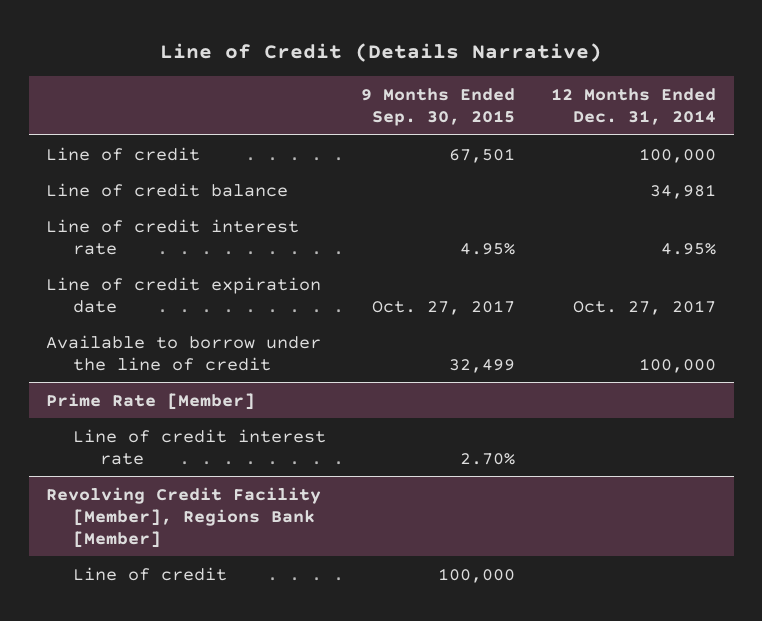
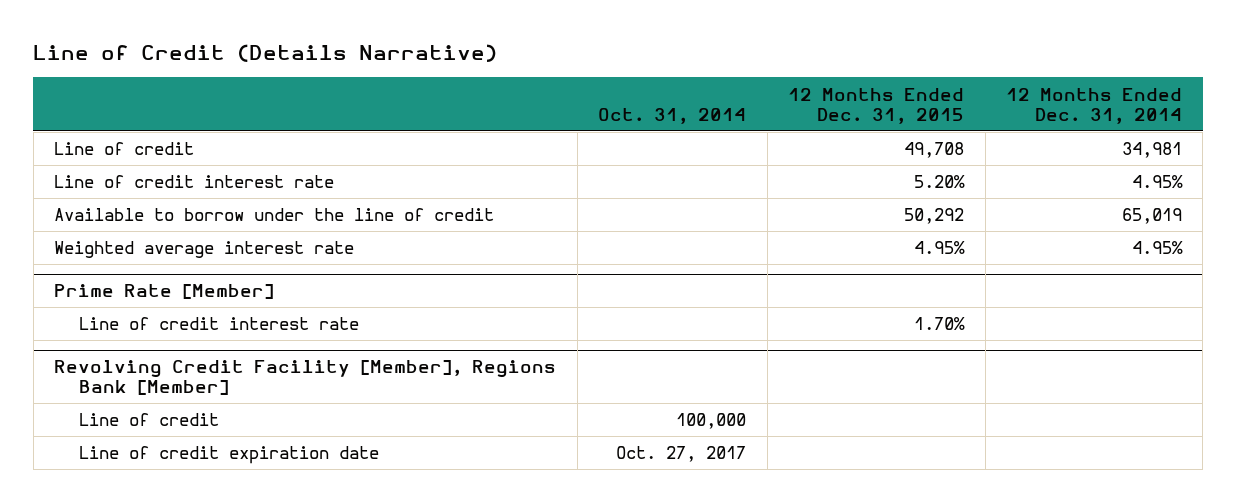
[361,87,516,127] 9 Months Ended Sep. 30, 2015 -> none
none -> [598,107,747,124] Oct. 31, 2014
none -> [788,87,965,124] 12 Months Ended Dec. 31, 2015
[46,182,289,197] Line of credit balance -> none
[638,147,716,163] 100,000 -> [1121,142,1182,159] 34,981
[46,276,322,313] Line of credit expiration date -> none
[638,357,716,373] 100,000 -> [1121,208,1182,225] 65,019
none -> [54,241,355,259] Weighted average interest rate
none -> [78,446,379,465] Line of credit expiration date

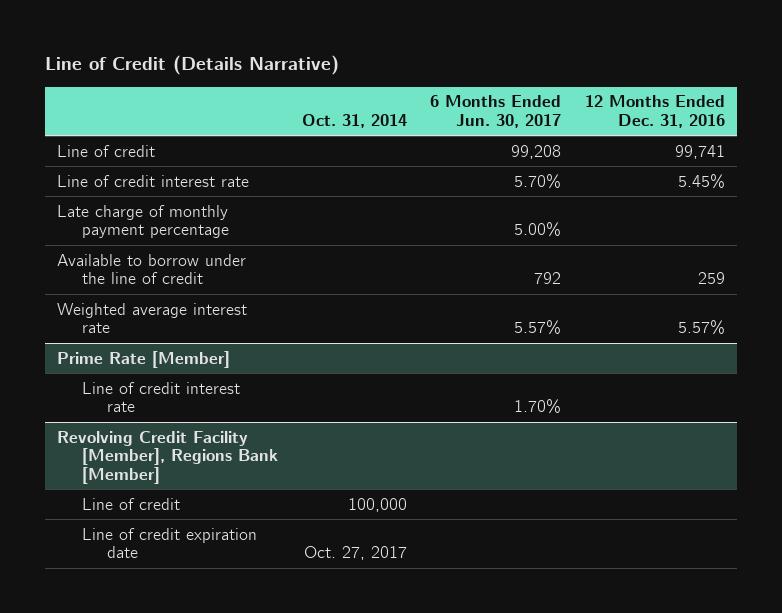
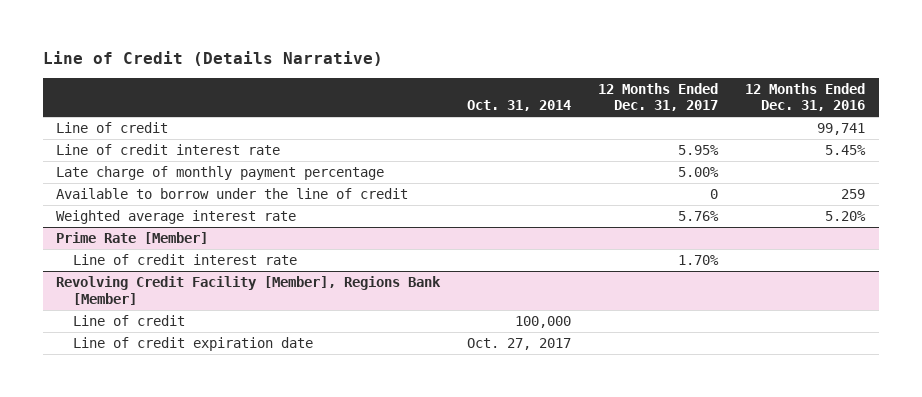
[430,95,562,128] 6 Months Ended Jun. 30, 2017 -> none
none -> [598,82,719,112] 12 Months Ended Dec. 31, 2017
[678,320,726,336] 5.57% -> [825,211,867,222] 5.20%

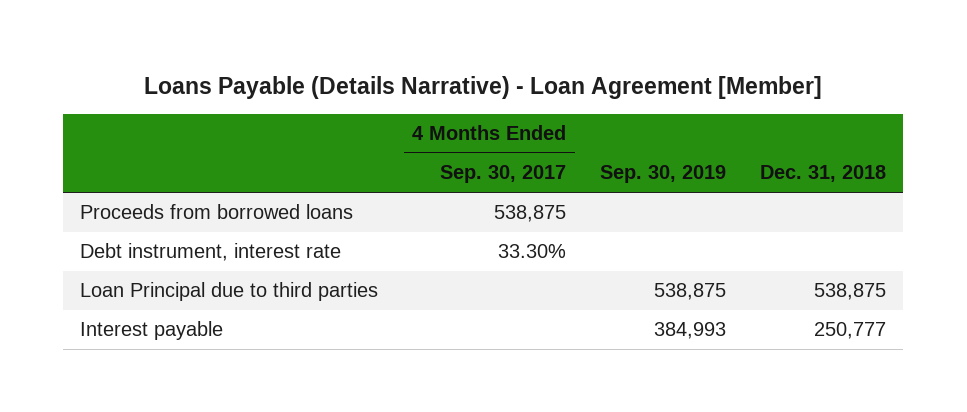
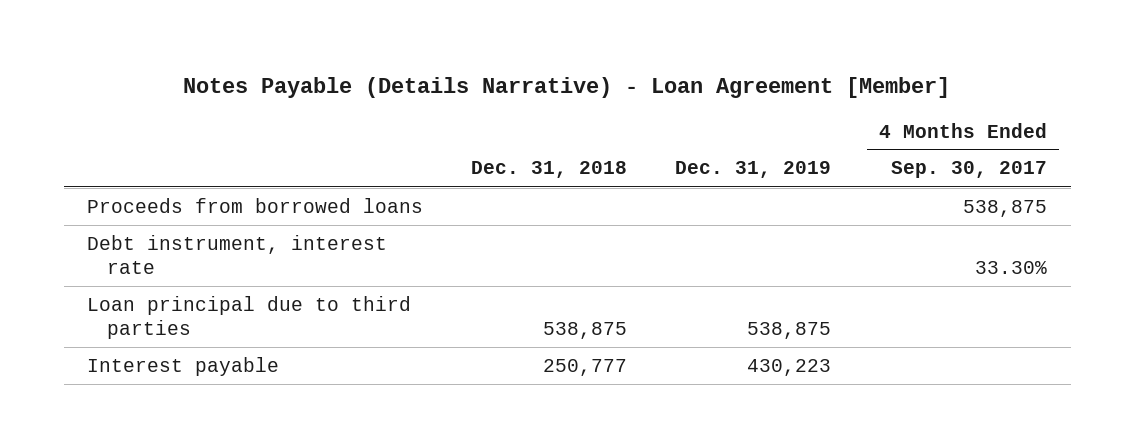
[144,75,823,99] Loans Payable (Details Narrative) - Loan Agreement [Member] -> [183,77,951,99] Notes Payable (Details Narrative) - Loan Agreement [Member]
[600,165,727,184] Sep. 30, 2019 -> none
none -> [674,161,831,179] Dec. 31, 2019
[80,282,379,302] Loan Principal due to third parties -> [87,295,412,339] Loan principal due to third parties

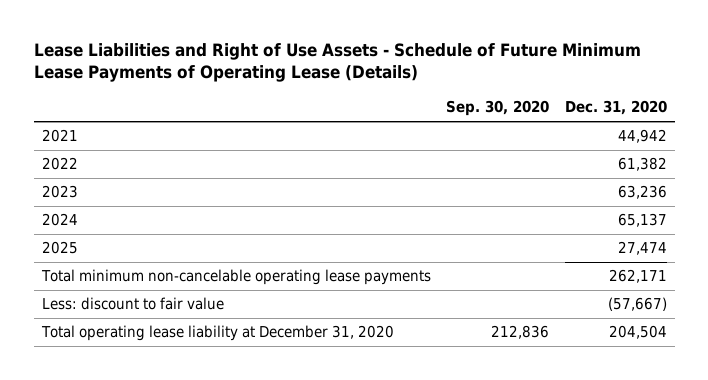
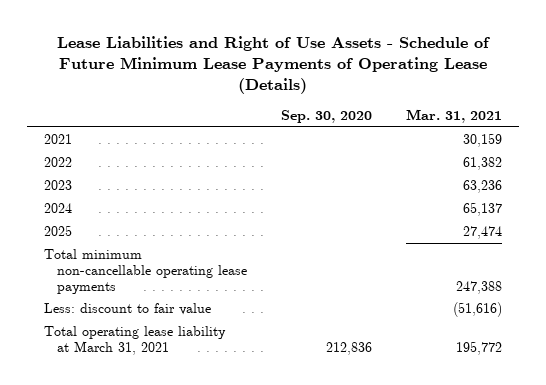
[564,100,667,116] Dec. 31, 2020 -> none
none -> [406,109,503,124] Mar. 31, 2021
[40,269,431,286] Total minimum non-cancelable operating lease payments -> [43,249,247,294] Total minimum non-cancellable operating lease payments
[40,325,394,342] Total operating lease liability at December 31, 2020 -> [43,326,226,355] Total operating lease liability at March 31, 2021

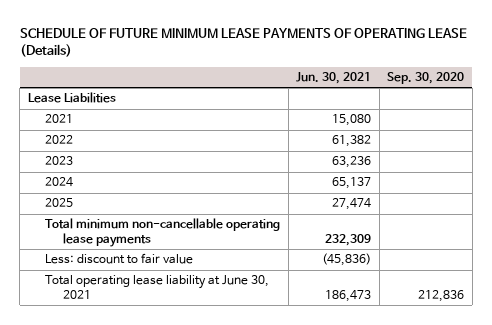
[56,35,490,95] Lease Liabilities and Right of Use Assets - Schedule of Future Minimum Lease Payments of Operating Lease (Details) -> [19,27,467,58] SCHEDULE OF FUTURE MINIMUM LEASE PAYMENTS OF OPERATING LEASE (Details)
[406,109,503,124] Mar. 31, 2021 -> none
none -> [296,71,372,84] Jun. 30, 2021
none -> [27,92,116,104] Lease Liabilities
[43,326,226,355] Total operating lease liability at March 31, 2021 -> [45,275,270,299] Total operating lease liability at June 30, 2021

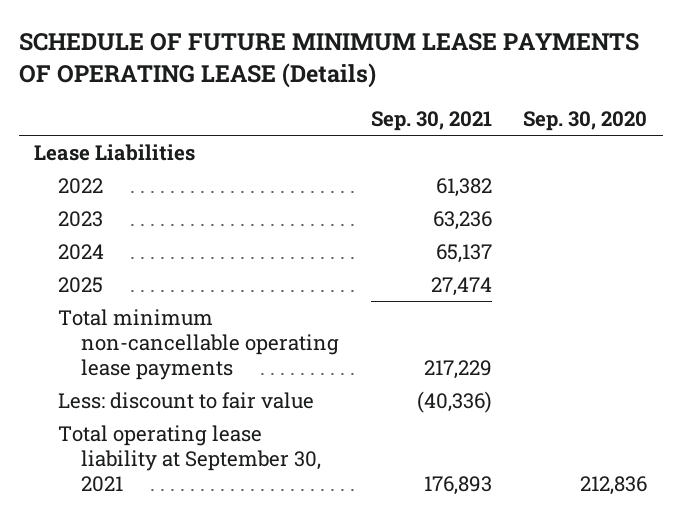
[296,71,372,84] Jun. 30, 2021 -> none
none -> [370,110,492,131] Sep. 30, 2021
[45,114,74,124] 2021 -> none
[45,275,270,299] Total operating lease liability at June 30, 2021 -> [57,424,321,492] Total operating lease liability at September 30, 2021

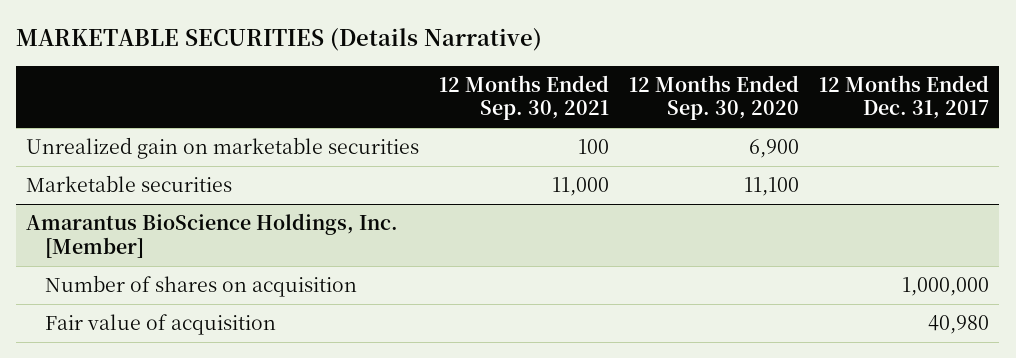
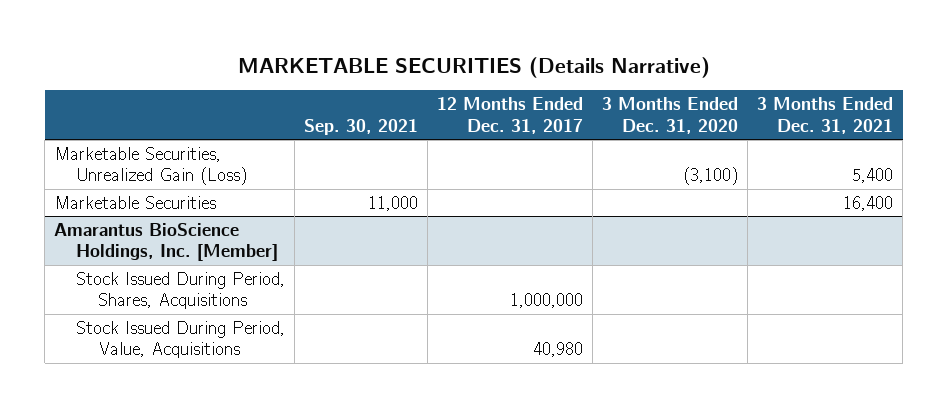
[439,74,610,121] 12 Months Ended Sep. 30, 2021 -> none
[629,74,800,121] 12 Months Ended Sep. 30, 2020 -> none
none -> [304,118,419,135] Sep. 30, 2021
none -> [602,97,739,134] 3 Months Ended Dec. 31, 2020
none -> [757,97,894,134] 3 Months Ended Dec. 31, 2021
[26,136,420,159] Unrealized gain on marketable securities -> [54,146,247,186] Marketable Securities, Unrealized Gain (Loss)
[26,174,233,192] Marketable securities -> [54,195,217,209] Marketable Securities
[44,274,357,297] Number of shares on acquisition -> [75,271,285,310] Stock Issued During Period, Shares, Acquisitions
[44,313,276,335] Fair value of acquisition -> [75,320,285,359] Stock Issued During Period, Value, Acquisitions

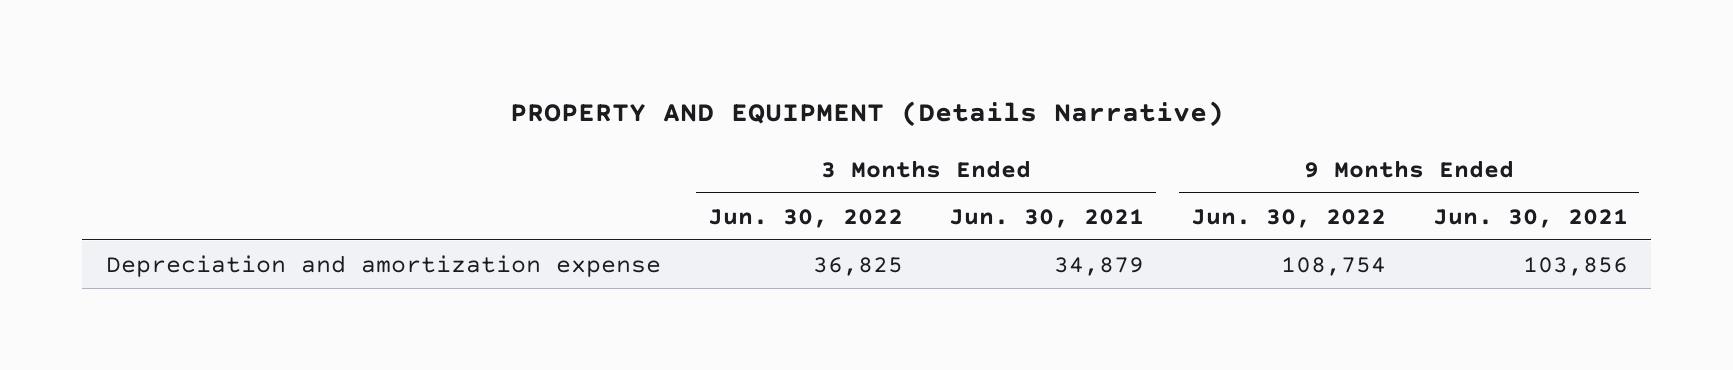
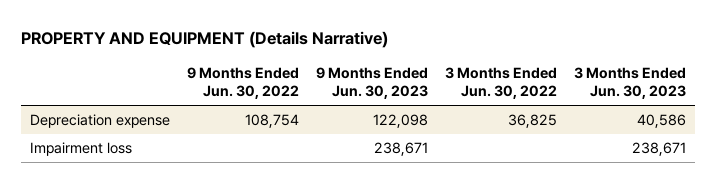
[949,208,1145,228] Jun. 30, 2021 -> none
[1432,208,1628,228] Jun. 30, 2021 -> none
none -> [316,66,429,100] 9 Months Ended Jun. 30, 2023
none -> [574,66,687,100] 3 Months Ended Jun. 30, 2023
[105,254,661,277] Depreciation and amortization expense -> [29,114,170,129] Depreciation expense
none -> [29,142,132,157] Impairment loss

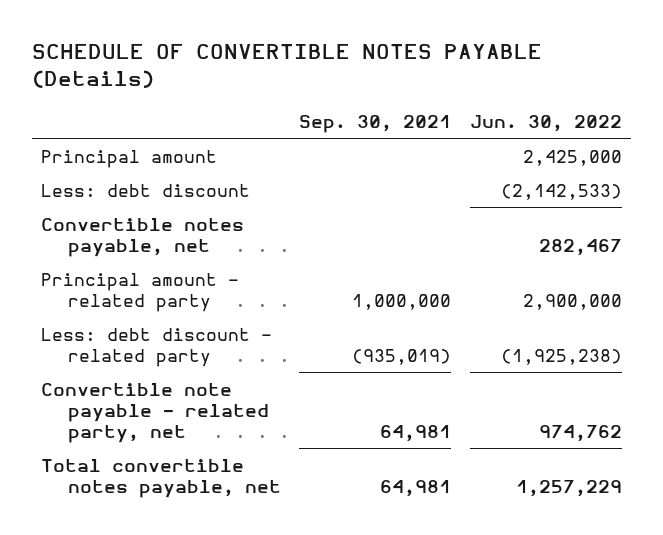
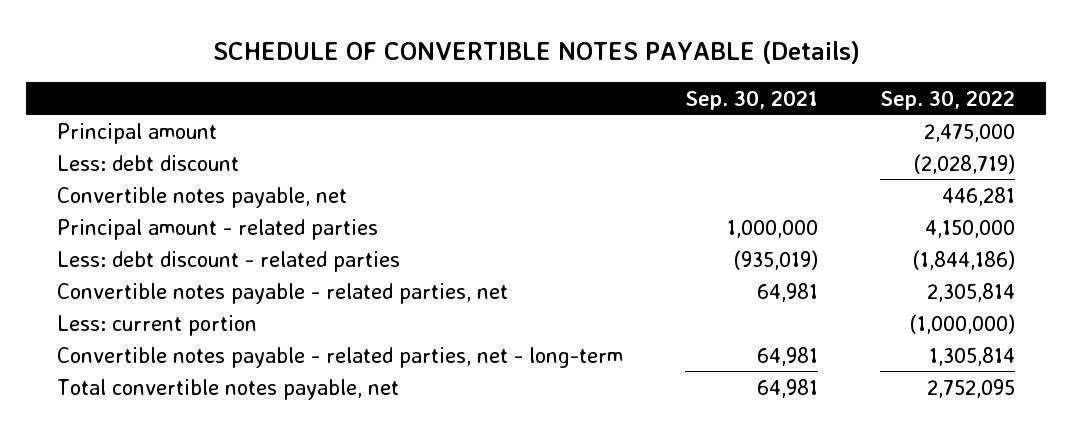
[469,114,622,132] Jun. 30, 2022 -> none
none -> [880,89,1016,110] Sep. 30, 2022
[41,272,240,312] Principal amount - related party -> [57,218,379,240] Principal amount - related parties
[41,327,273,367] Less: debt discount - related party -> [57,250,401,272] Less: debt discount - related parties
none -> [57,282,509,304] Convertible notes payable - related parties, net
none -> [57,314,258,336] Less: current portion
[41,382,269,443] Convertible note payable - related party, net -> [57,346,624,368] Convertible notes payable - related parties, net - long-term

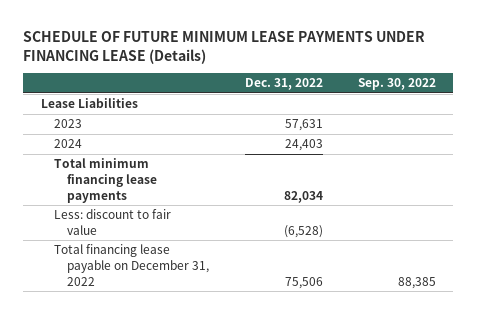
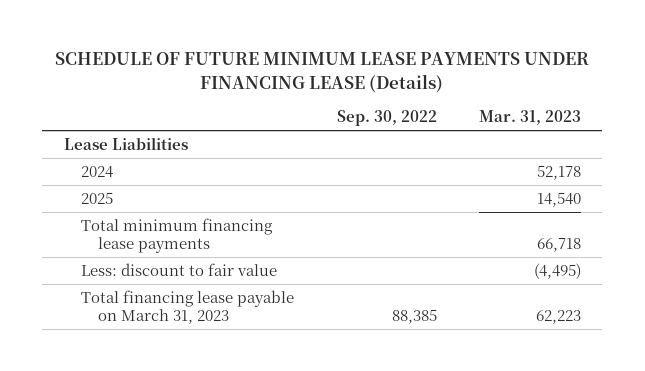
[244,78,323,91] Dec. 31, 2022 -> none
none -> [479,110,582,126] Mar. 31, 2023
[54,119,83,129] 2023 -> none
none -> [80,191,113,204] 2025
[54,244,210,286] Total financing lease payable on December 31, 2022 -> [80,289,294,325] Total financing lease payable on March 31, 2023

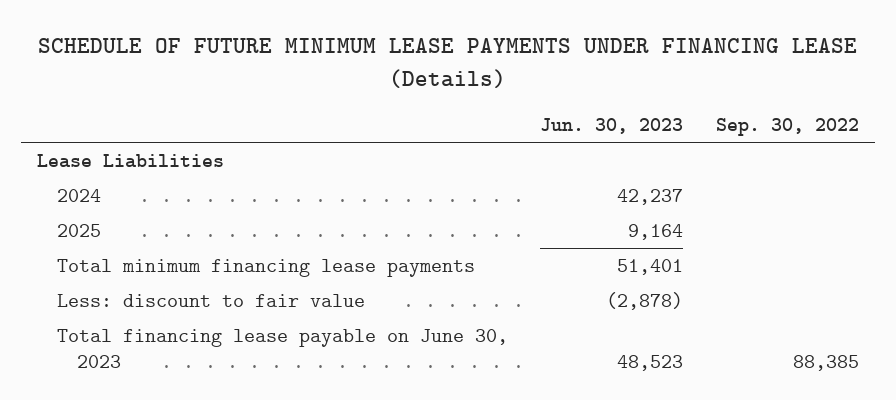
[479,110,582,126] Mar. 31, 2023 -> none
none -> [540,117,684,134] Jun. 30, 2023
[80,289,294,325] Total financing lease payable on March 31, 2023 -> [56,329,508,368] Total financing lease payable on June 30, 2023

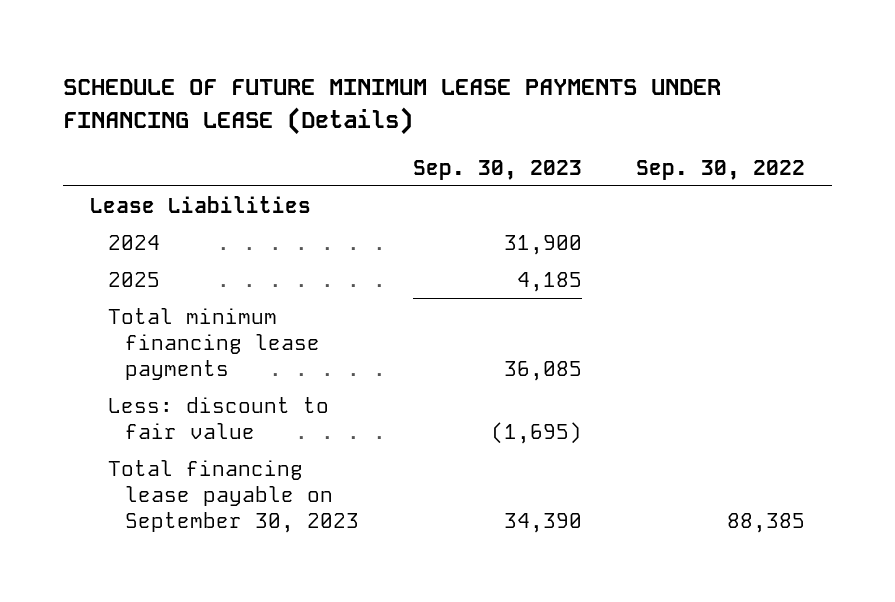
[540,117,684,134] Jun. 30, 2023 -> none
none -> [413,159,583,180] Sep. 30, 2023
[56,329,508,368] Total financing lease payable on June 30, 2023 -> [107,459,360,534] Total financing lease payable on September 30, 2023

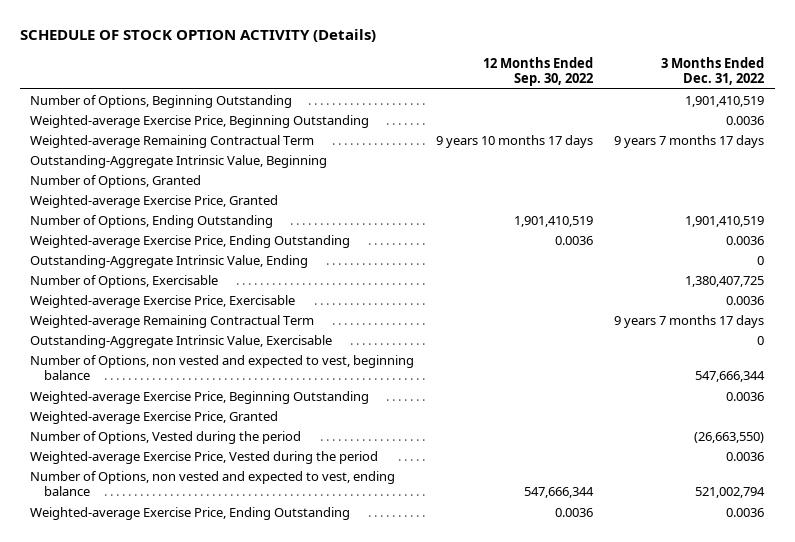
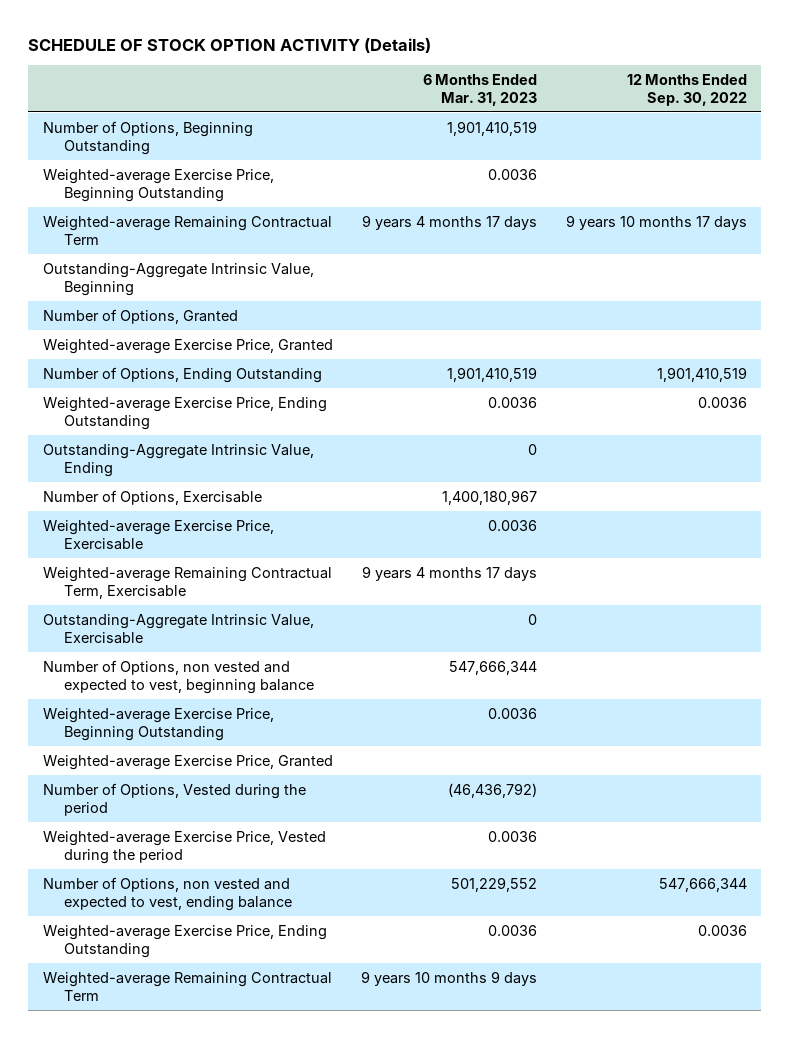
[661,56,765,86] 3 Months Ended Dec. 31, 2022 -> none
none -> [423,73,538,106] 6 Months Ended Mar. 31, 2023
none -> [42,566,332,599] Weighted-average Remaining Contractual Term, Exercisable
[30,314,315,328] Weighted-average Remaining Contractual Term -> [42,971,332,1001] Weighted-average Remaining Contractual Term

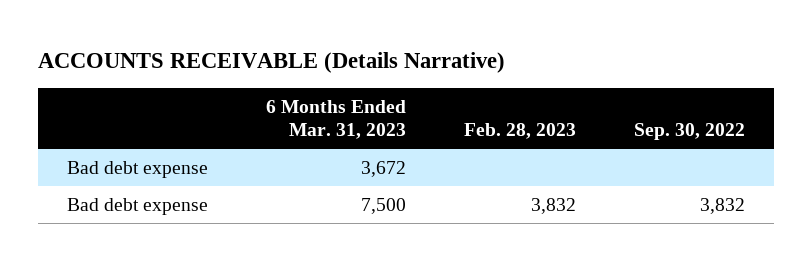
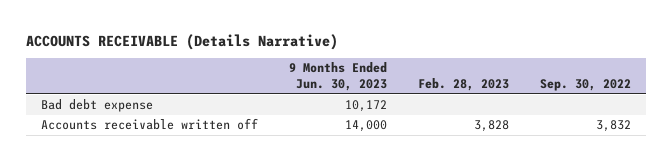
[265,99,406,140] 6 Months Ended Mar. 31, 2023 -> none
none -> [289,62,388,92] 9 Months Ended Jun. 30, 2023
[66,197,208,215] Bad debt expense -> none
none -> [41,118,259,131] Accounts receivable written off

